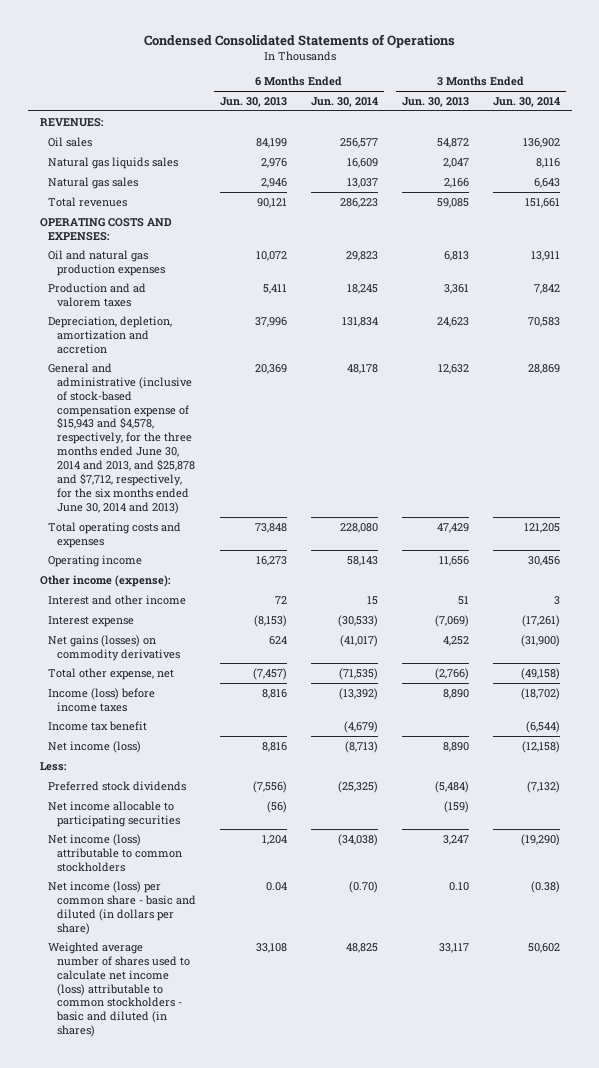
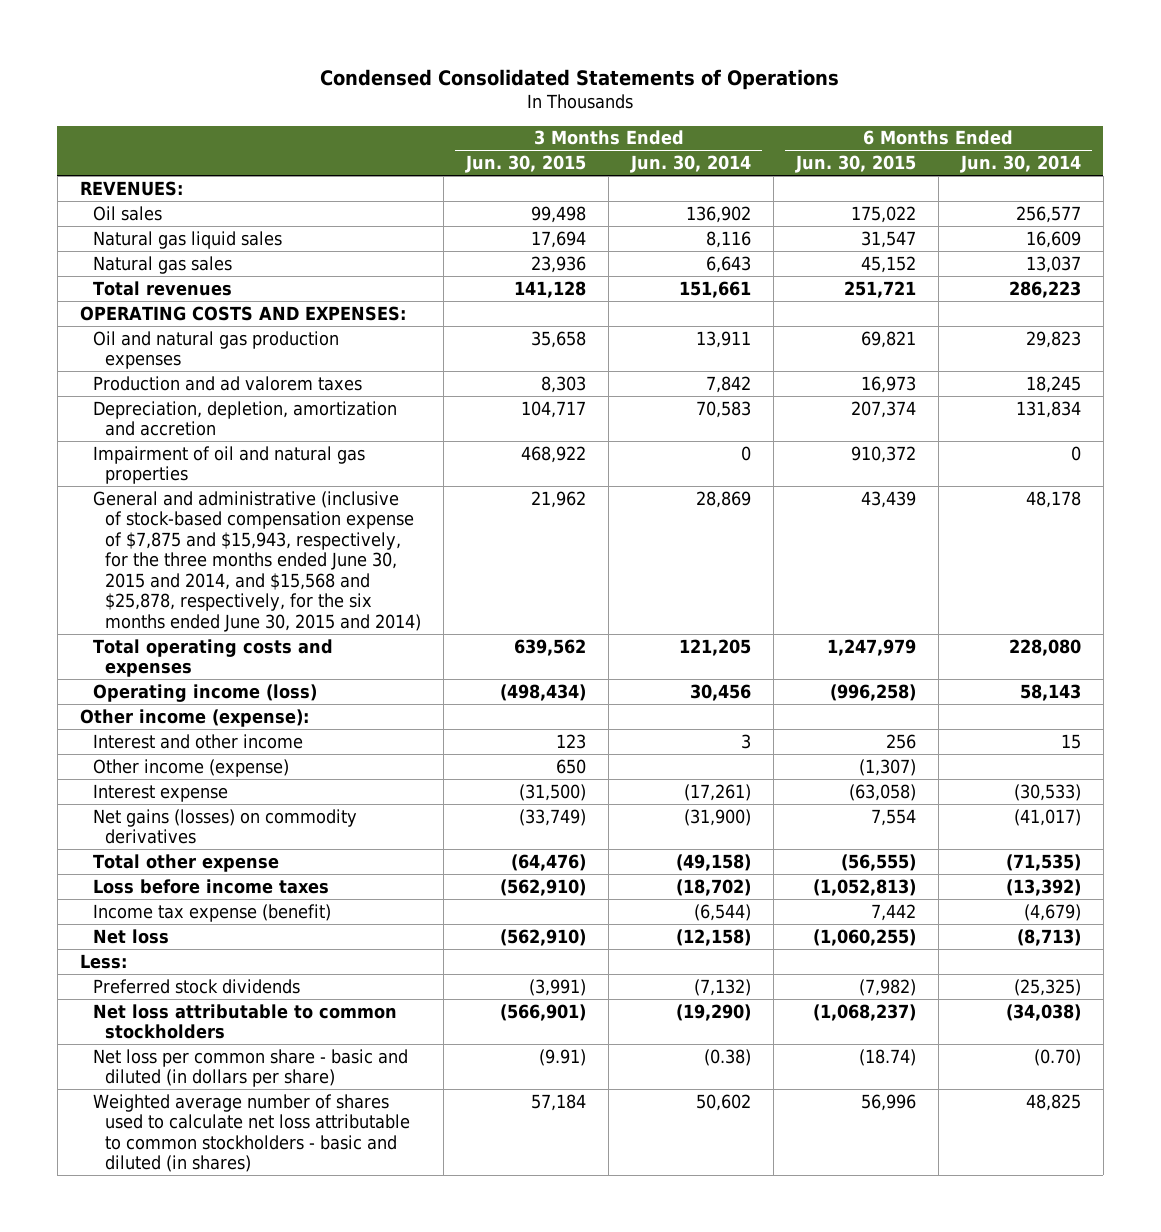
[220,96,288,107] Jun. 30, 2013 -> none
[401,96,469,107] Jun. 30, 2013 -> none
none -> [465,155,587,174] Jun. 30, 2015
none -> [794,155,916,174] Jun. 30, 2015
[48,156,179,169] Natural gas liquids sales -> [92,230,282,249] Natural gas liquid sales
none -> [92,445,365,485] Impairment of oil and natural gas properties
[48,362,196,514] General and administrative (inclusive of stock-based compensation expense of $15,943 and $4,578, respectively, for the three months ended June 30, 2014 and 2013, and $25,878 and $7,712, respectively, for the six months ended June 30, 2014 and 2013) -> [92,490,422,632] General and administrative (inclusive of stock-based compensation expense of $7,875 and $15,943, respectively, for the three months ended June 30, 2015 and 2014, and $15,568 and $25,878, respectively, for the six months ended June 30, 2015 and 2014)
[48,554,143,567] Operating income -> [92,683,317,702] Operating income (loss)
none -> [92,758,289,777] Other income (expense)
[48,667,175,680] Total other expense, net -> [92,853,279,872] Total other expense
[48,687,156,712] Income (loss) before income taxes -> [92,878,329,894] Loss before income taxes
[48,720,148,731] Income tax benefit -> [92,903,331,922] Income tax expense (benefit)
[48,740,142,753] Net income (loss) -> [92,928,169,944] Net loss
[48,800,181,827] Net income allocable to participating securities -> none
[48,833,183,872] Net income (loss) attributable to common stockholders -> [92,1003,397,1040] Net loss attributable to common stockholders
[48,880,197,935] Net income (loss) per common share - basic and diluted (in dollars per share) -> [92,1048,408,1088] Net loss per common share - basic and diluted (in dollars per share)
[48,941,191,1038] Weighted average number of shares used to calculate net income (loss) attributable to common stockholders - basic and diluted (in shares) -> [92,1093,411,1173] Weighted average number of shares used to calculate net loss attributable to common stockholders - basic and diluted (in shares)

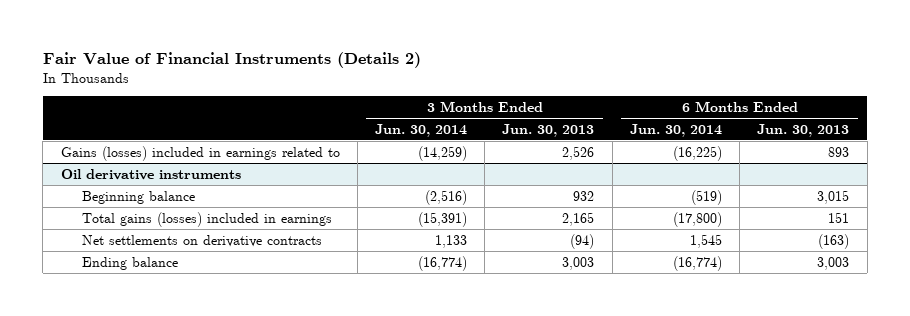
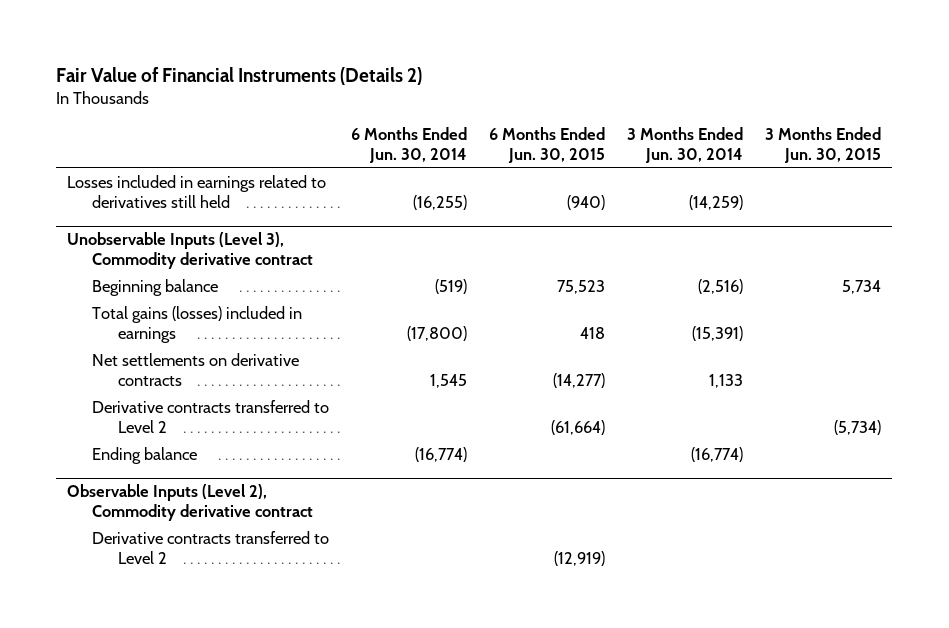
[502,123,595,137] Jun. 30, 2013 -> none
[757,123,850,137] Jun. 30, 2013 -> none
none -> [489,127,606,164] 6 Months Ended Jun. 30, 2015
none -> [765,127,882,164] 3 Months Ended Jun. 30, 2015
[60,168,241,180] Oil derivative instruments -> none
[60,145,340,161] Gains (losses) included in earnings related to -> [67,175,327,209] Losses included in earnings related to derivatives still held
[672,145,722,161] (16,225) -> [413,195,468,211] (16,255)
none -> [67,232,314,270] Unobservable Inputs (Level 3), Commodity derivative contract
none -> [92,400,330,434] Derivative contracts transferred to Level 2
none -> [67,484,314,522] Observable Inputs (Level 2), Commodity derivative contract
none -> [92,531,330,565] Derivative contracts transferred to Level 2

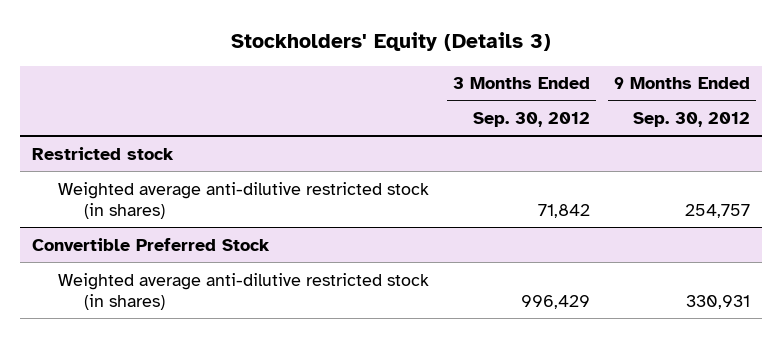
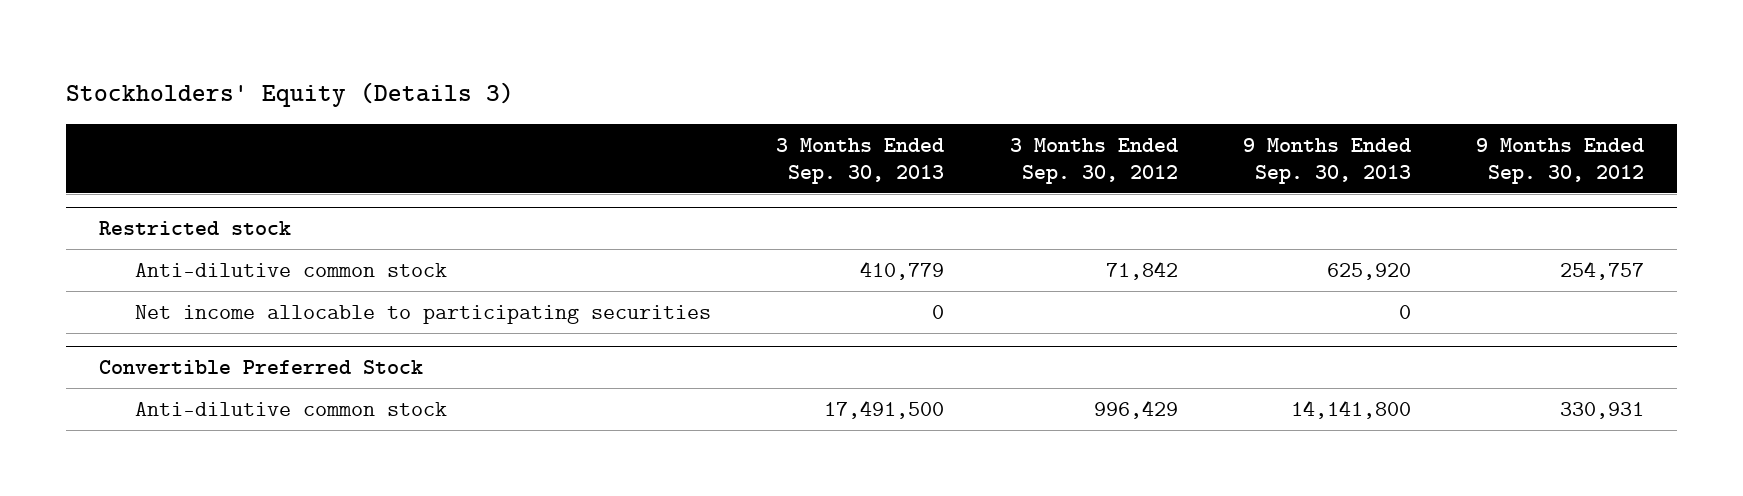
none -> [776,137,945,184] 3 Months Ended Sep. 30, 2013
none -> [1243,137,1412,184] 9 Months Ended Sep. 30, 2013
[58,181,430,220] Weighted average anti-dilutive restricted stock (in shares) -> [134,262,447,277] Anti-dilutive common stock
none -> [134,304,711,324] Net income allocable to participating securities
[58,272,430,311] Weighted average anti-dilutive restricted stock (in shares) -> [134,401,447,416] Anti-dilutive common stock

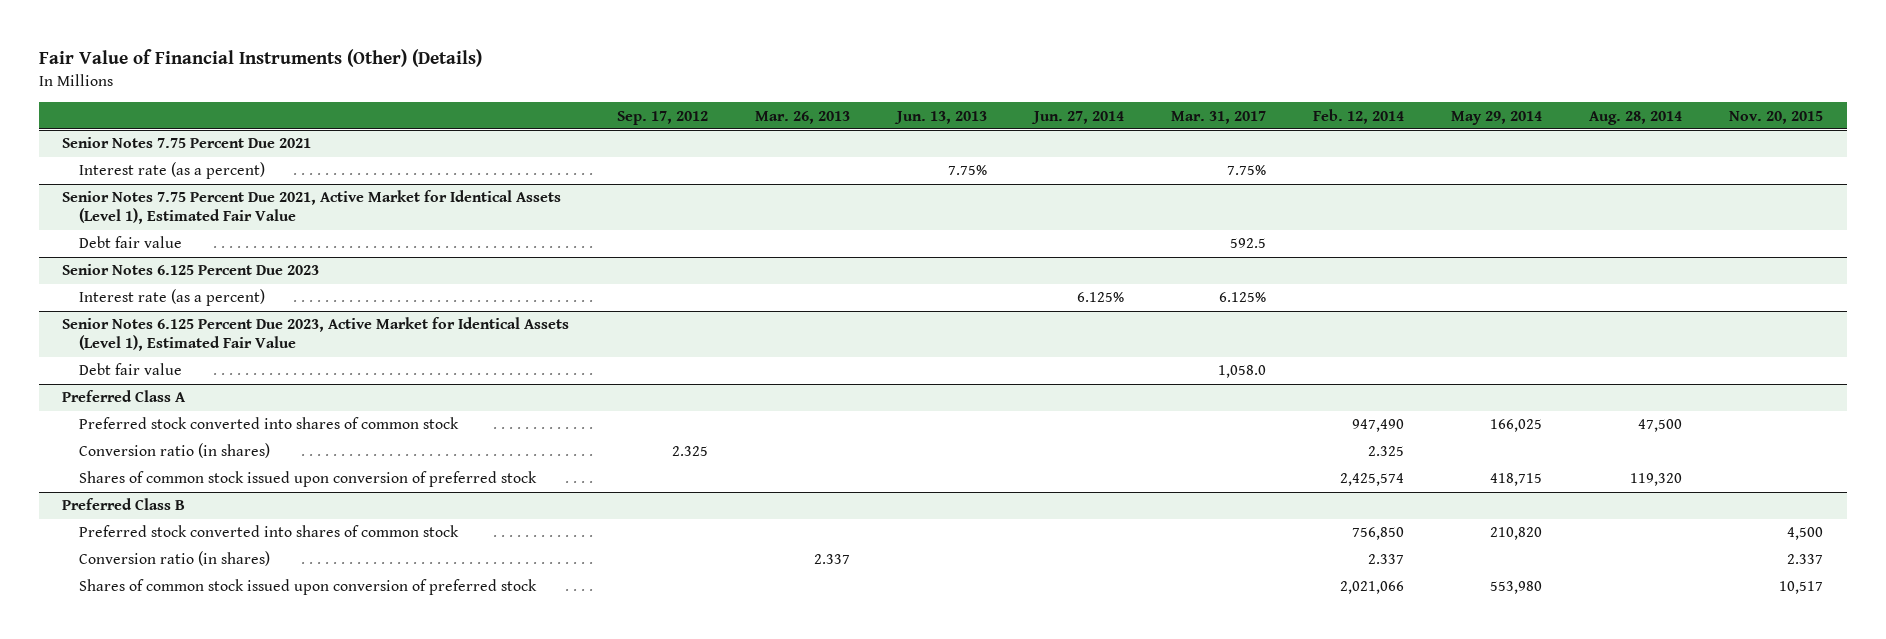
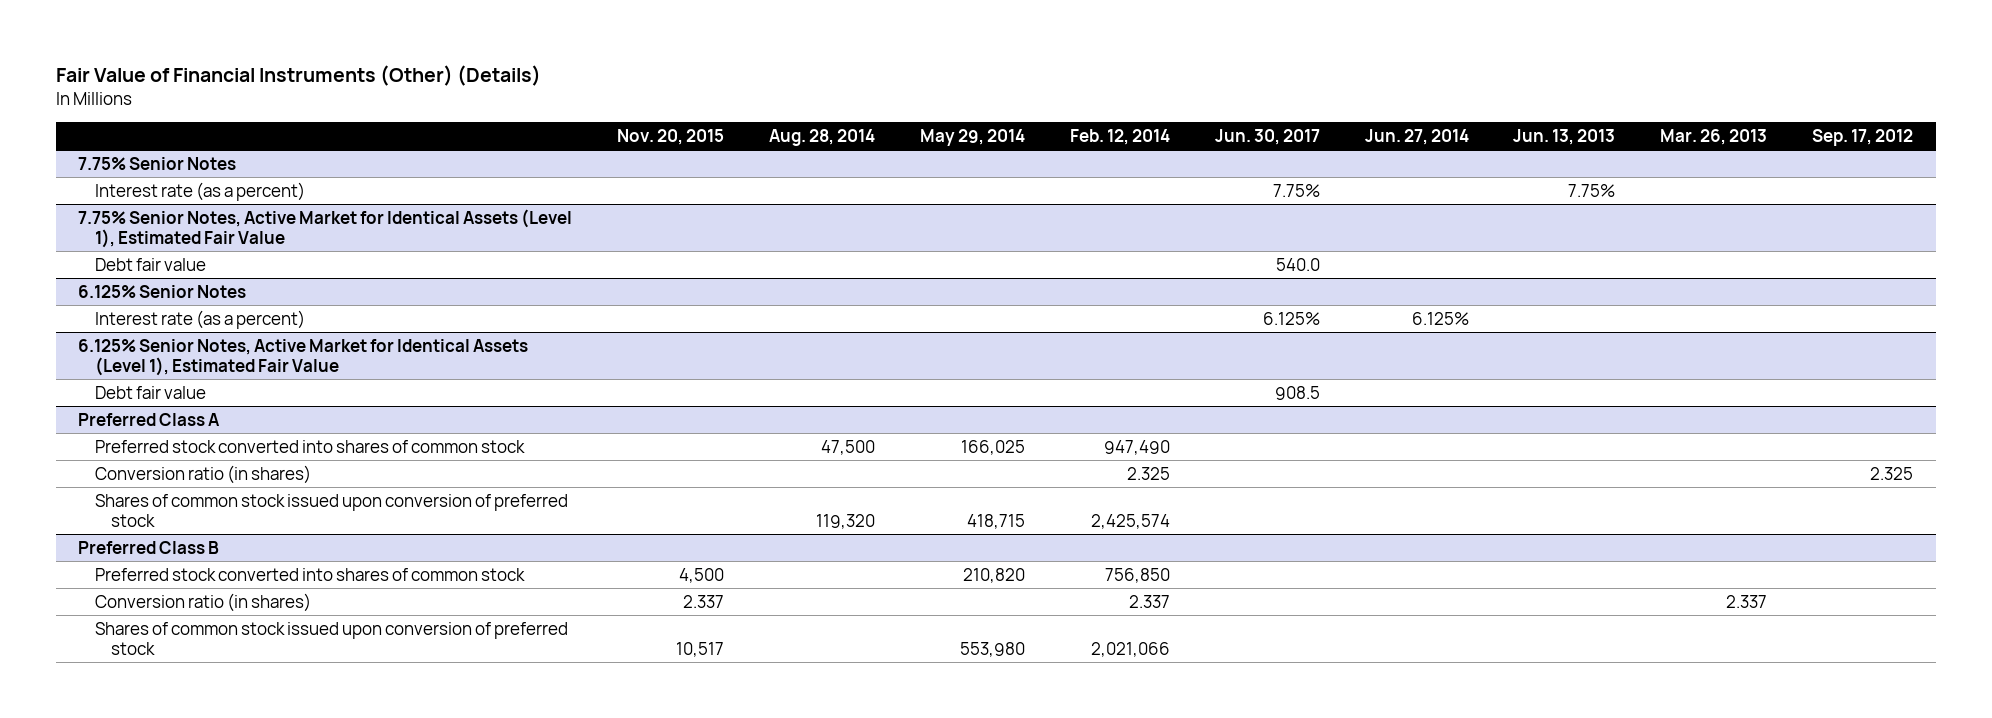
[1170,110,1266,124] Mar. 31, 2017 -> none
none -> [1214,129,1320,146] Jun. 30, 2017
[62,137,312,149] Senior Notes 7.75 Percent Due 2021 -> [78,156,237,170] 7.75% Senior Notes
[62,190,562,225] Senior Notes 7.75 Percent Due 2021, Active Market for Identical Assets (Level 1), Estimated Fair Value -> [78,208,573,249] 7.75% Senior Notes, Active Market for Identical Assets (Level 1), Estimated Fair Value
[62,264,320,276] Senior Notes 6.125 Percent Due 2023 -> [78,284,247,298] 6.125% Senior Notes
[62,317,570,352] Senior Notes 6.125 Percent Due 2023, Active Market for Identical Assets (Level 1), Estimated Fair Value -> [78,338,529,377] 6.125% Senior Notes, Active Market for Identical Assets (Level 1), Estimated Fair Value

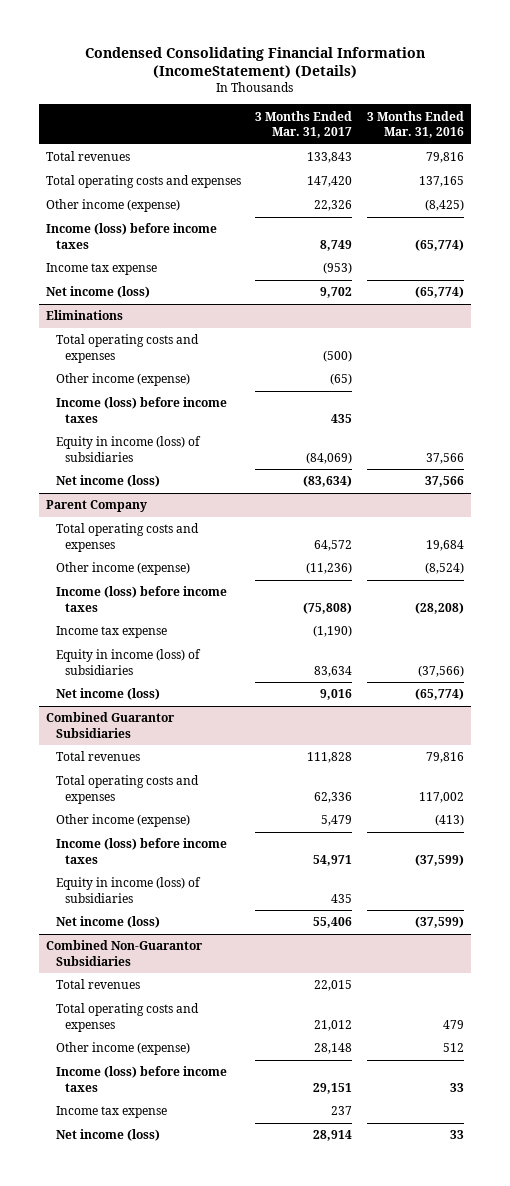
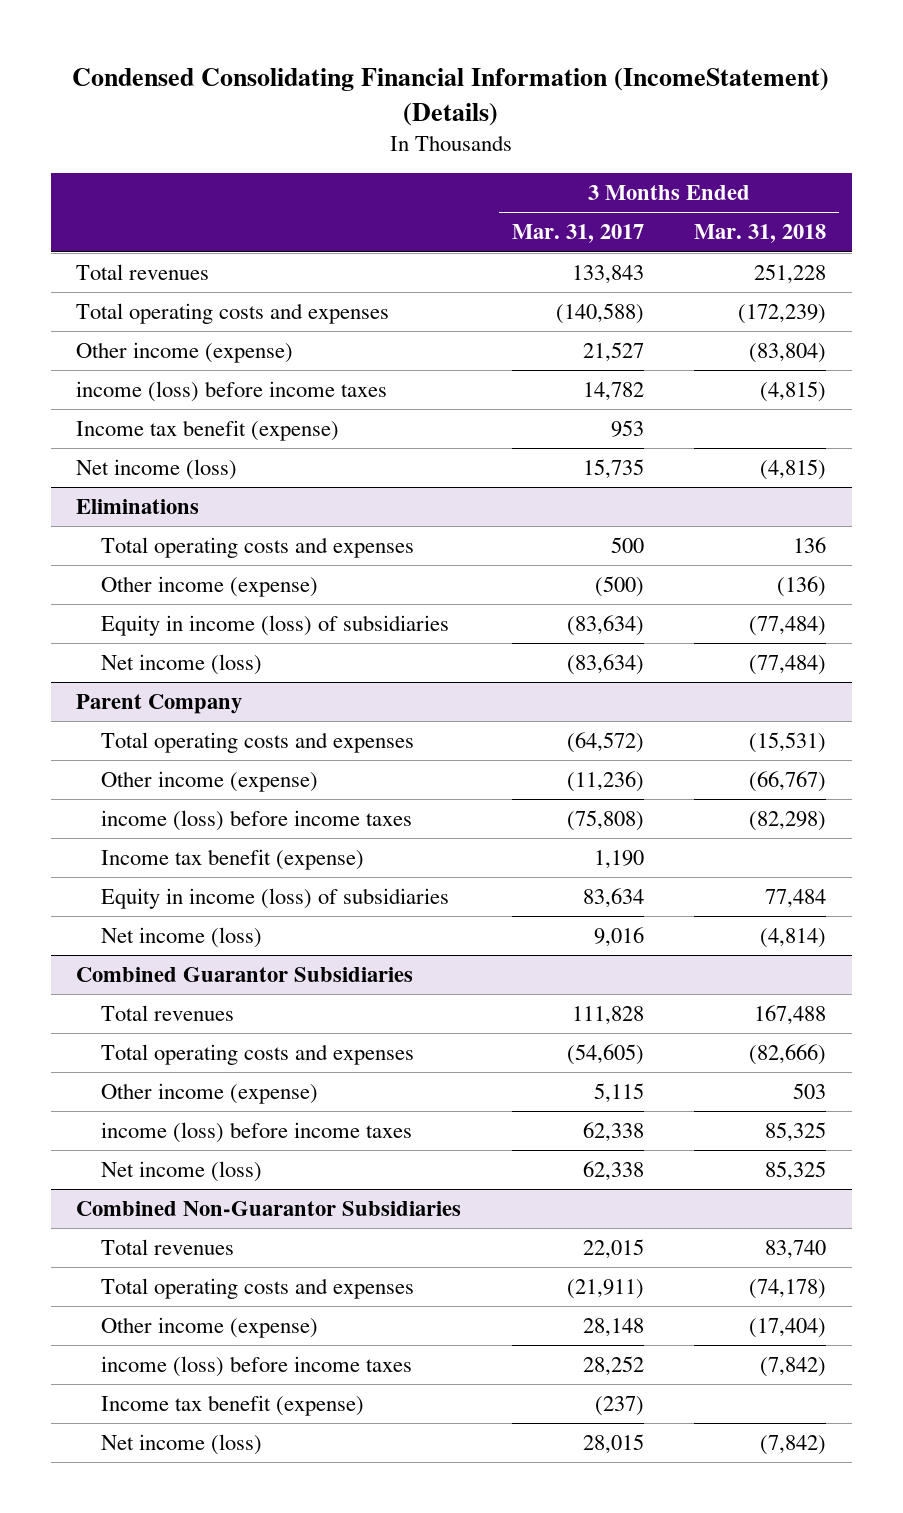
[366,110,464,138] 3 Months Ended Mar. 31, 2016 -> none
none -> [694,224,827,244] Mar. 31, 2018
[307,176,353,188] 147,420 -> [555,302,644,324] (140,588)
[314,200,353,212] 22,326 -> [582,341,644,362] 21,527
[46,223,218,249] Income (loss) before income taxes -> [76,380,388,402] income (loss) before income taxes
[320,239,353,251] 8,749 -> [582,381,644,401] 14,782
[46,263,158,276] Income tax expense -> [76,419,340,441] Income tax benefit (expense)
[323,262,353,275] (953) -> [610,419,644,437] 953
[320,287,353,299] 9,702 -> [582,458,644,479] 15,735
[55,397,227,423] Income (loss) before income taxes -> none
[323,349,353,362] (500) -> [610,536,644,553] 500
[330,373,353,386] (65) -> [594,575,644,597] (500)
[306,451,353,464] (84,069) -> [566,614,644,636] (83,634)
[314,539,353,551] 64,572 -> [566,731,644,753] (64,572)
[55,586,227,612] Income (loss) before income taxes -> [100,809,412,831] income (loss) before income taxes
[55,626,167,639] Income tax expense -> [100,848,364,870] Income tax benefit (expense)
[313,625,353,638] (1,190) -> [593,849,644,869] 1,190
[55,877,201,903] Equity in income (loss) of subsidiaries -> none
[314,791,353,803] 62,336 -> [566,1043,644,1065] (54,605)
[321,815,353,827] 5,479 -> [593,1082,644,1103] 5,115
[55,838,227,864] Income (loss) before income taxes -> [100,1121,412,1143] income (loss) before income taxes
[313,854,353,866] 54,971 -> [582,1121,644,1142] 62,338
[313,917,353,929] 55,406 -> [582,1160,644,1181] 62,338
[314,1019,353,1031] 21,012 -> [566,1278,644,1299] (21,911)
[55,1066,227,1092] Income (loss) before income taxes -> [100,1355,412,1377] income (loss) before income taxes
[313,1082,353,1094] 29,151 -> [582,1355,644,1376] 28,252
[55,1106,167,1119] Income tax expense -> [100,1394,364,1416] Income tax benefit (expense)
[331,1106,353,1116] 237 -> [594,1395,644,1416] (237)
[313,1130,353,1142] 28,914 -> [582,1433,644,1454] 28,015

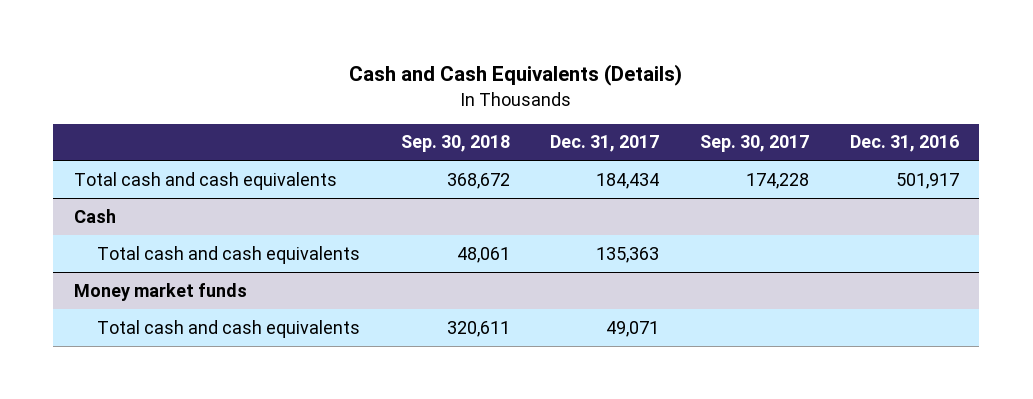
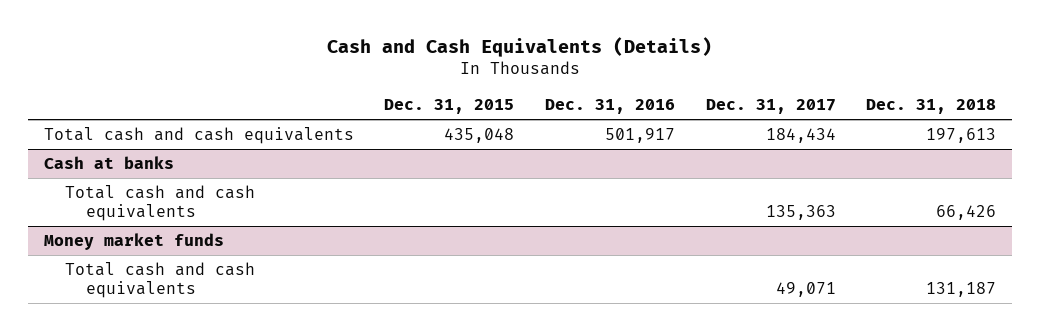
[400,135,510,153] Sep. 30, 2018 -> none
[700,135,810,153] Sep. 30, 2017 -> none
none -> [384,98,515,114] Dec. 31, 2015
none -> [866,98,997,114] Dec. 31, 2018
[73,208,116,223] Cash -> [43,156,174,170] Cash at banks

